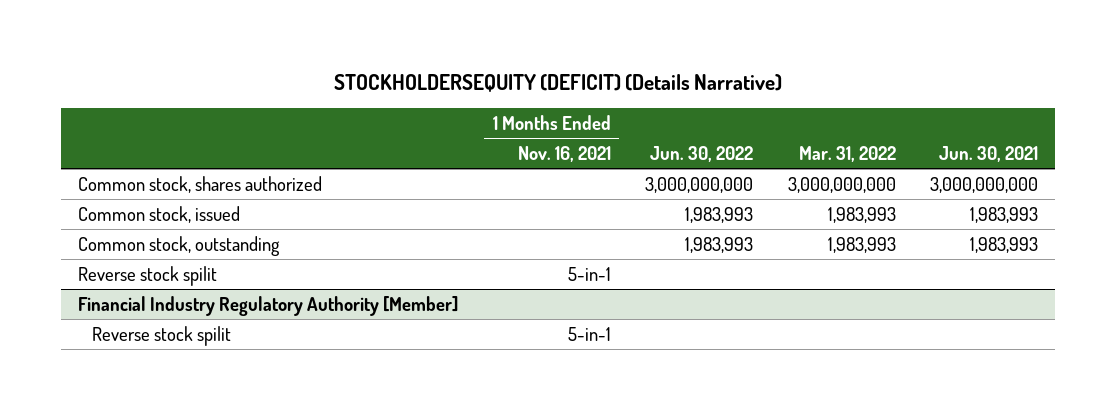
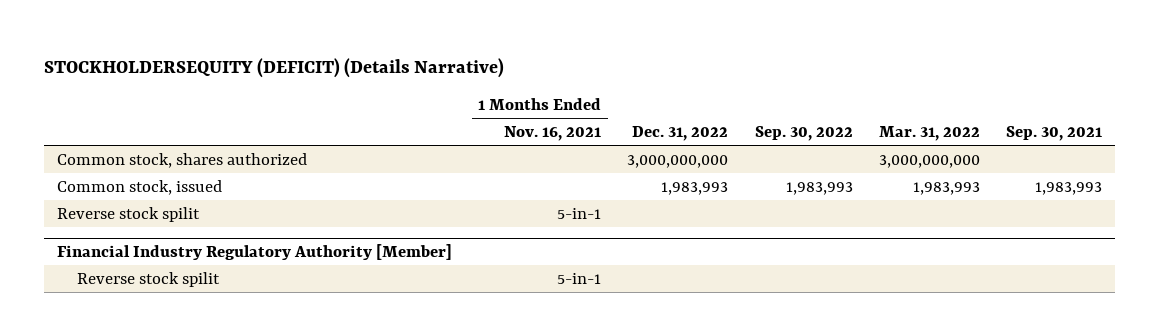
[650,146,754,163] Jun. 30, 2022 -> none
[938,146,1038,163] Jun. 30, 2021 -> none
none -> [632,125,729,141] Dec. 31, 2022
none -> [754,125,853,141] Sep. 30, 2022
none -> [1005,125,1102,141] Sep. 30, 2021
[78,235,281,256] Common stock, outstanding -> none

